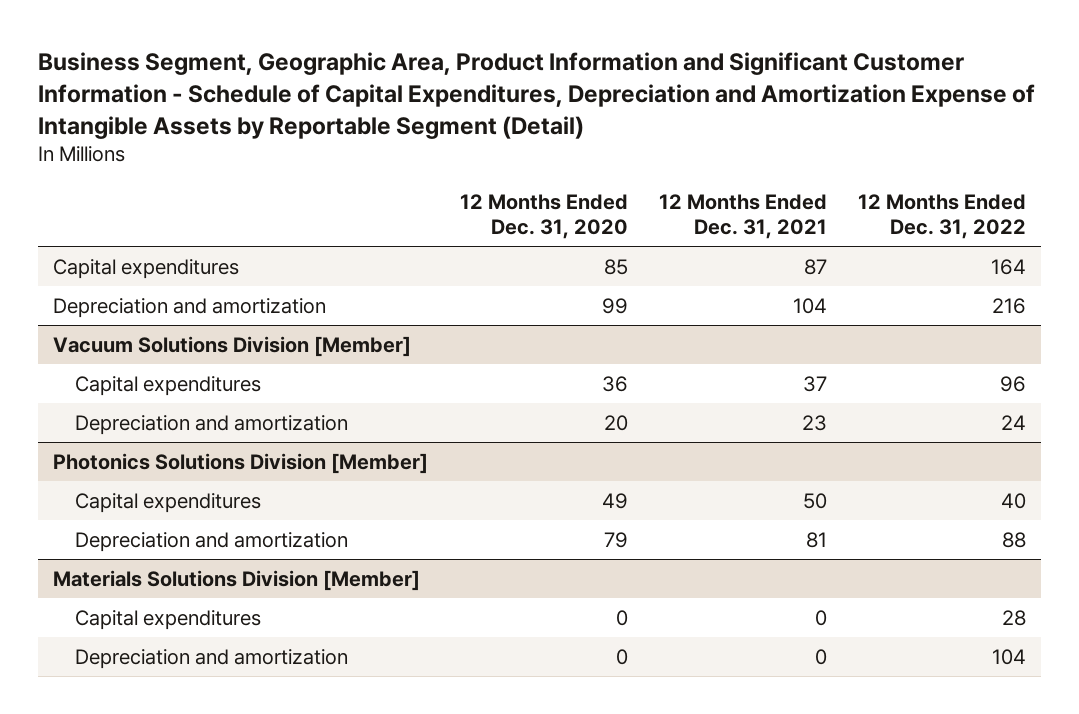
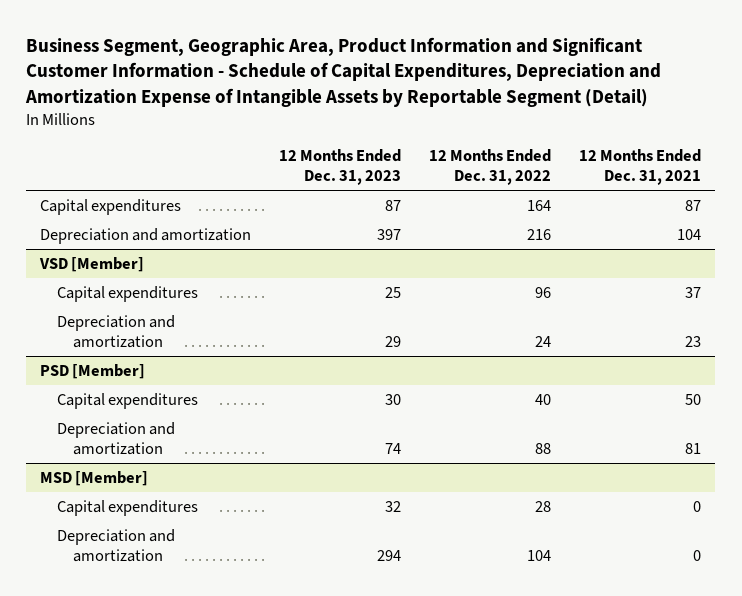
[459,193,628,239] 12 Months Ended Dec. 31, 2020 -> none
none -> [279,148,402,186] 12 Months Ended Dec. 31, 2023
[53,335,412,357] Vacuum Solutions Division [Member] -> [39,256,145,272] VSD [Member]
[53,452,429,474] Photonics Solutions Division [Member] -> [40,363,146,379] PSD [Member]
[53,569,421,591] Materials Solutions Division [Member] -> [40,470,149,486] MSD [Member]

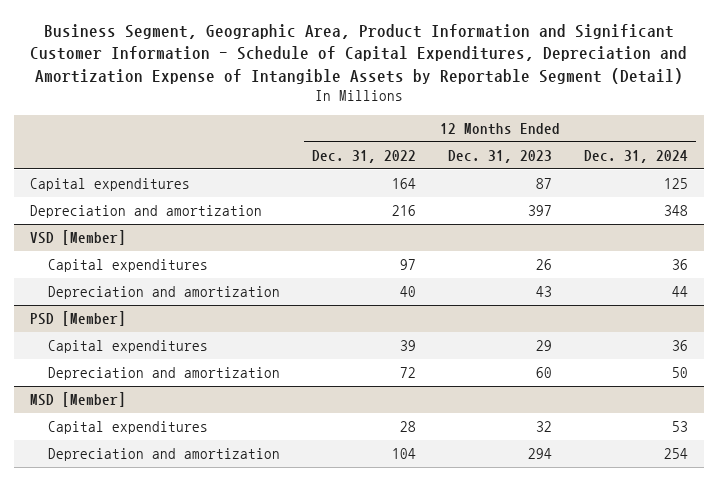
[579,148,702,186] 12 Months Ended Dec. 31, 2021 -> none
none -> [584,149,689,163] Dec. 31, 2024
[385,286,402,298] 25 -> [536,259,553,271] 26
[535,286,552,298] 96 -> [400,259,417,271] 97
[385,336,402,348] 29 -> [536,286,553,298] 43
[535,336,552,348] 24 -> [400,286,417,298] 40
[385,393,402,405] 30 -> [536,340,553,352] 29
[535,393,552,405] 40 -> [400,340,417,352] 39
[385,443,402,455] 74 -> [536,367,553,379] 60
[535,443,552,455] 88 -> [400,367,417,379] 72

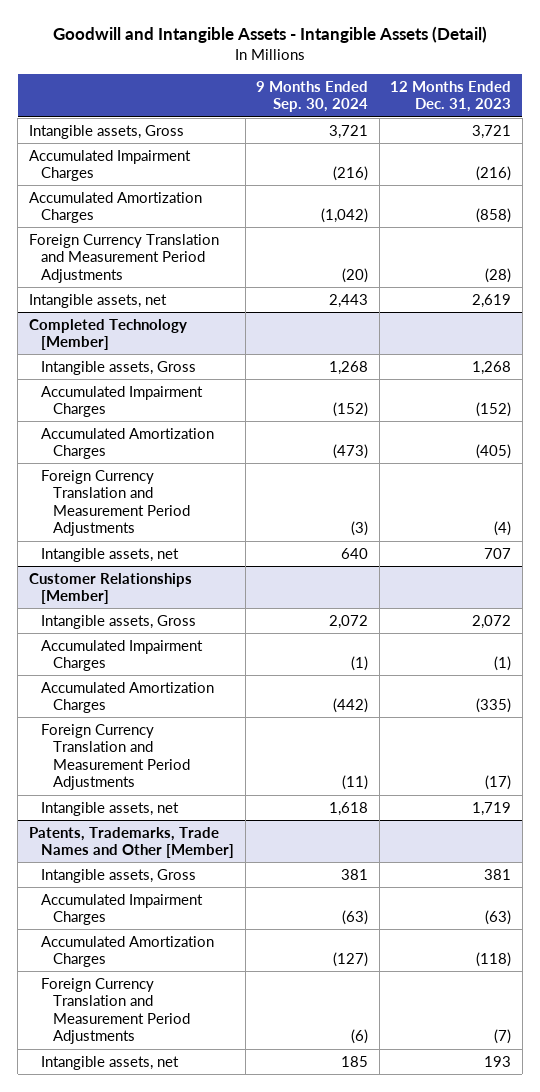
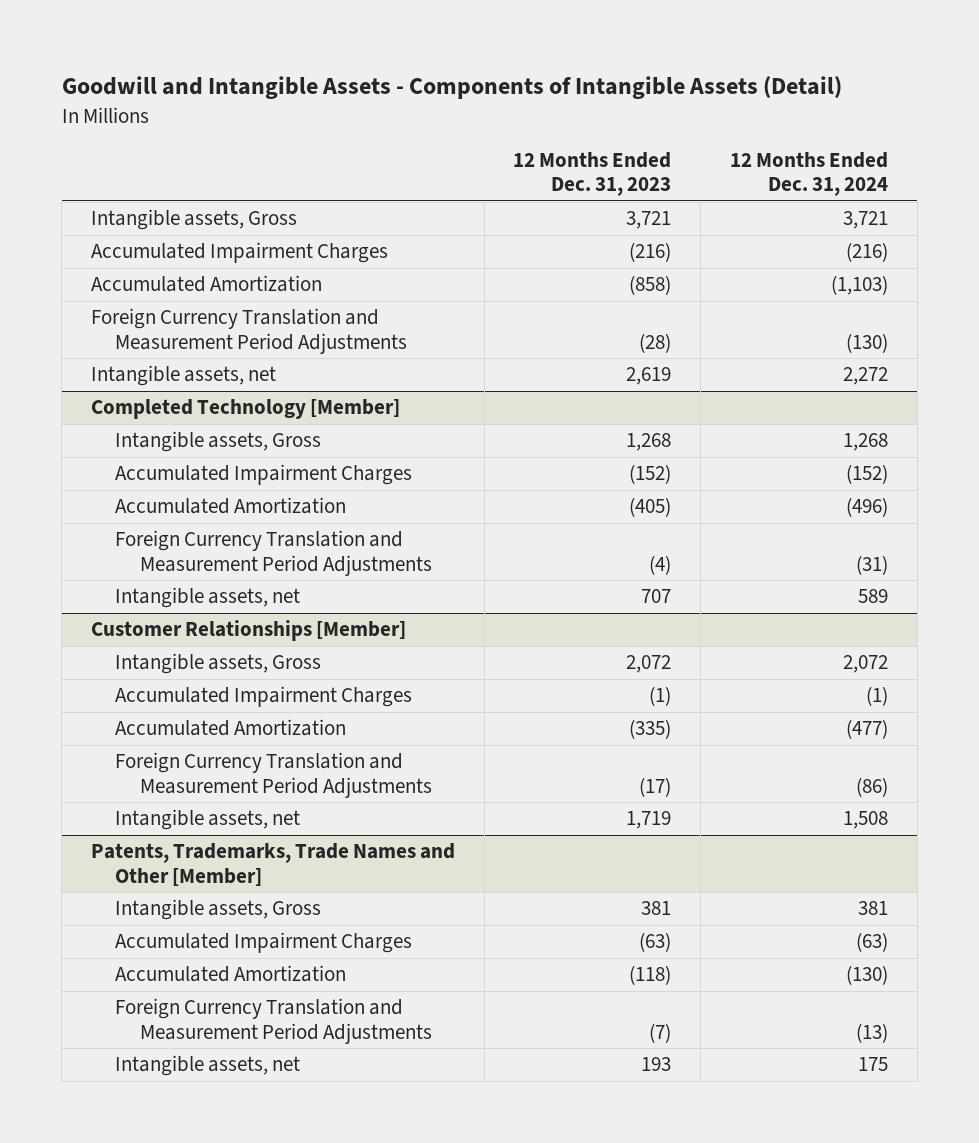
[52,26,487,44] Goodwill and Intangible Assets - Intangible Assets (Detail) -> [61,76,842,100] Goodwill and Intangible Assets - Components of Intangible Assets (Detail)
[256,80,369,113] 9 Months Ended Sep. 30, 2024 -> none
none -> [729,152,888,197] 12 Months Ended Dec. 31, 2024
[28,191,202,224] Accumulated Amortization Charges -> [91,275,323,293] Accumulated Amortization
[41,427,215,460] Accumulated Amortization Charges -> [115,497,347,515] Accumulated Amortization
[41,681,215,714] Accumulated Amortization Charges -> [115,719,347,737] Accumulated Amortization
[41,935,215,968] Accumulated Amortization Charges -> [115,965,347,983] Accumulated Amortization

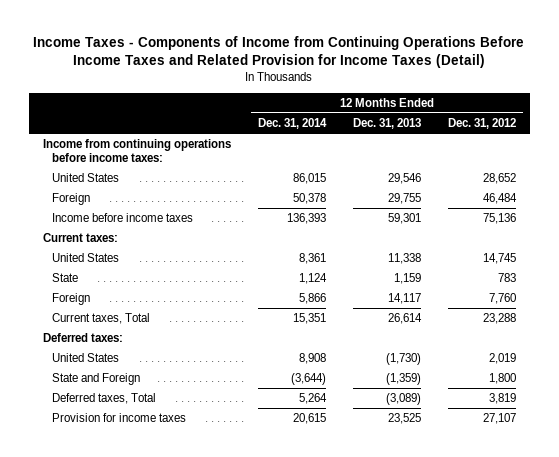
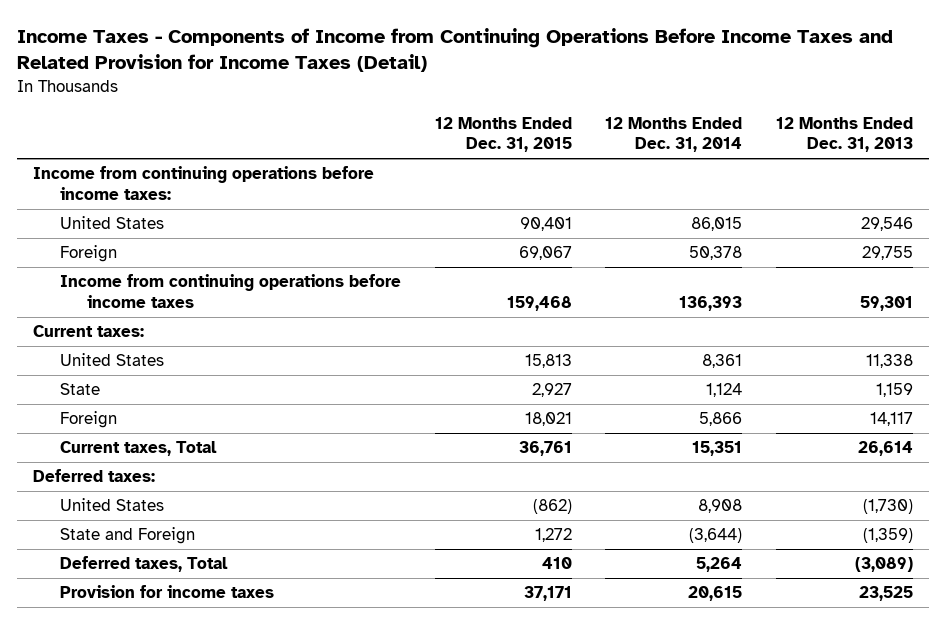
[448,118,517,130] Dec. 31, 2012 -> none
none -> [434,116,572,153] 12 Months Ended Dec. 31, 2015
[52,213,194,223] Income before income taxes -> [60,274,402,308] Income from continuing operations before income taxes

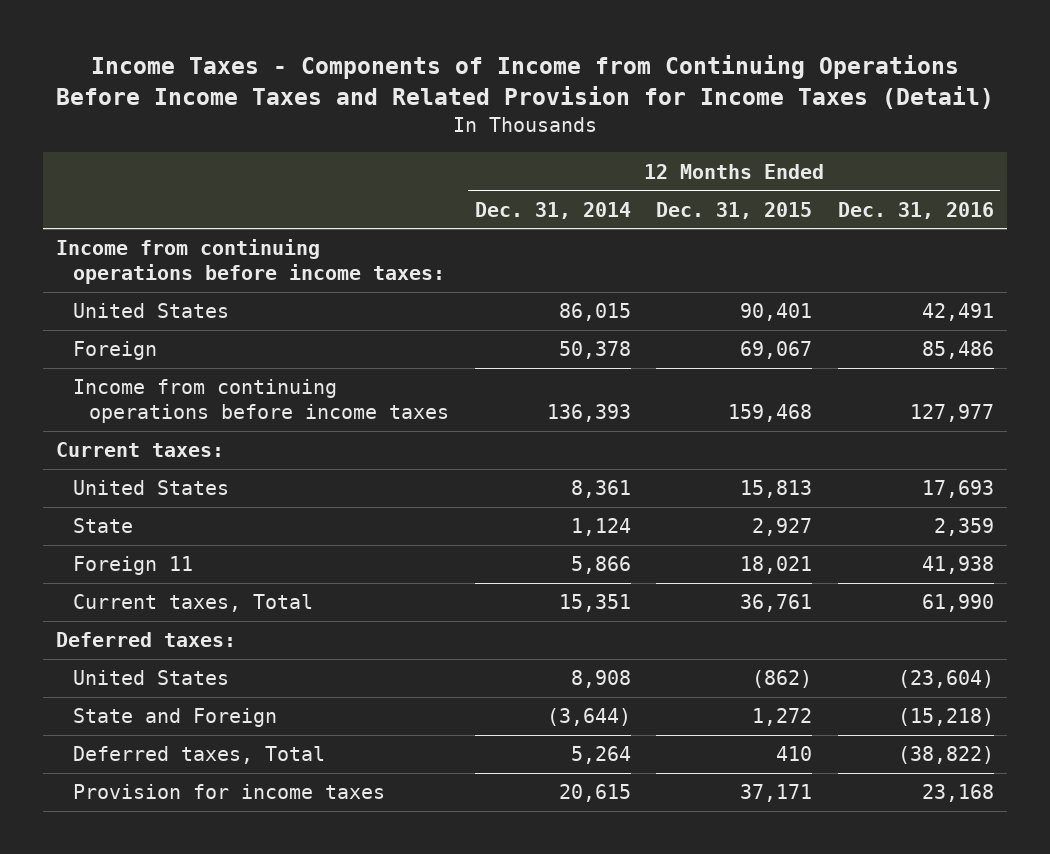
[775,116,913,153] 12 Months Ended Dec. 31, 2013 -> none
none -> [837,201,994,219] Dec. 31, 2016
[60,411,118,429] Foreign -> [72,556,193,576] Foreign 11

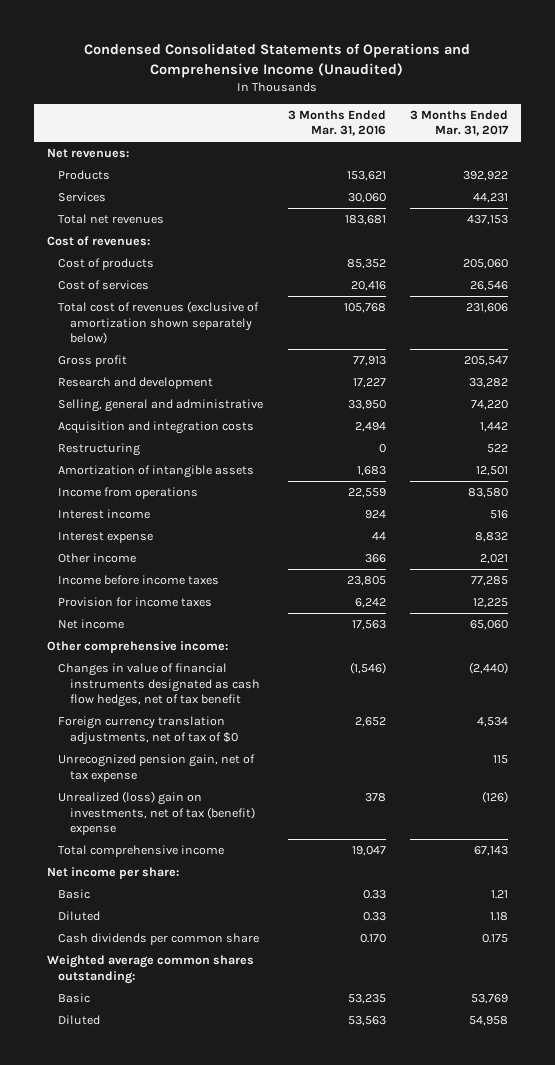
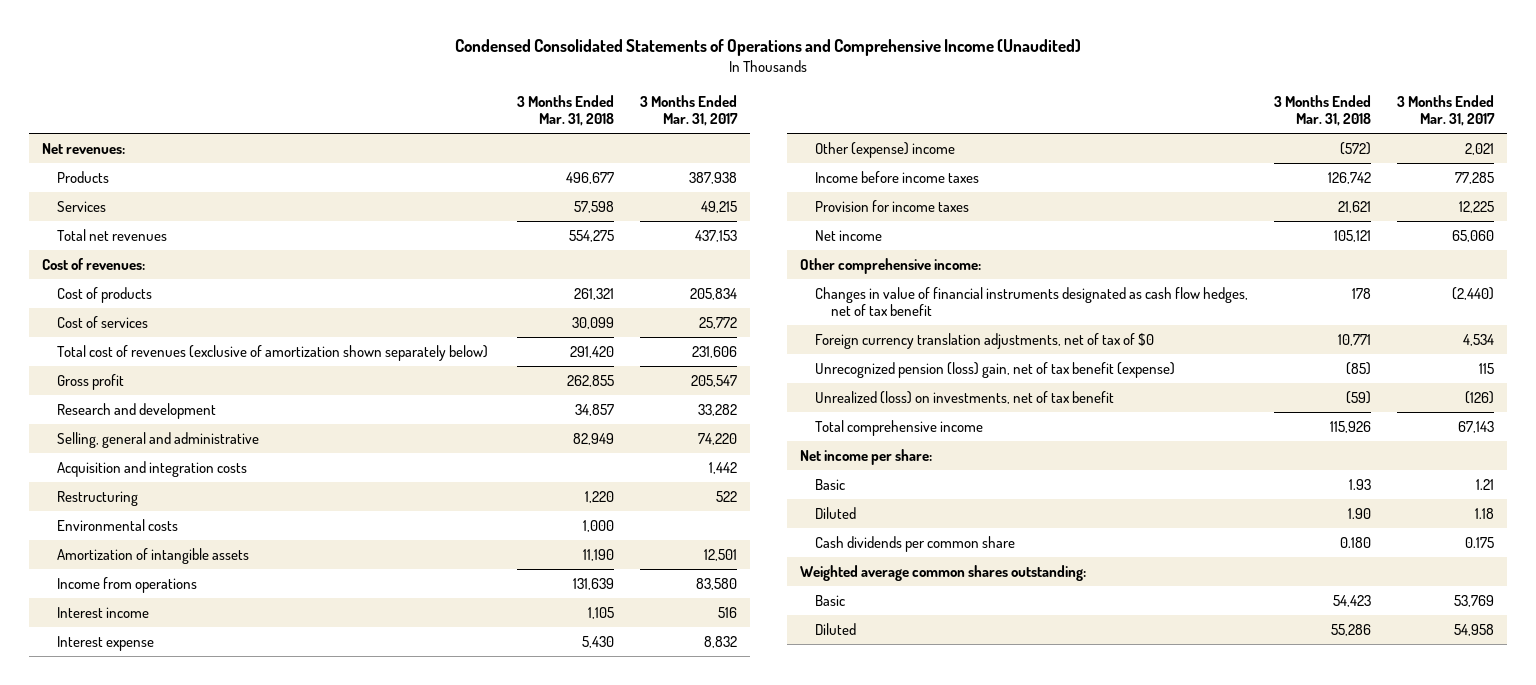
[287,109,386,137] 3 Months Ended Mar. 31, 2016 -> none
none -> [516,94,614,127] 3 Months Ended Mar. 31, 2018
[463,171,509,182] 392,922 -> [688,171,737,184] 387,938
[473,193,509,204] 44,231 -> [700,200,737,213] 49,215
[463,259,509,270] 205,060 -> [689,287,737,300] 205,834
[470,281,509,292] 26,546 -> [698,316,737,329] 25,772
none -> [57,518,179,531] Environmental costs
[58,553,137,564] Other income -> [815,141,956,158] Other (expense) income
[58,754,256,782] Unrecognized pension gain, net of tax expense -> [815,361,1176,378] Unrecognized pension (loss) gain, net of tax benefit (expense)
[58,791,255,835] Unrealized (loss) gain on investments, net of tax (benefit) expense -> [815,390,1115,404] Unrealized (loss) on investments, net of tax benefit

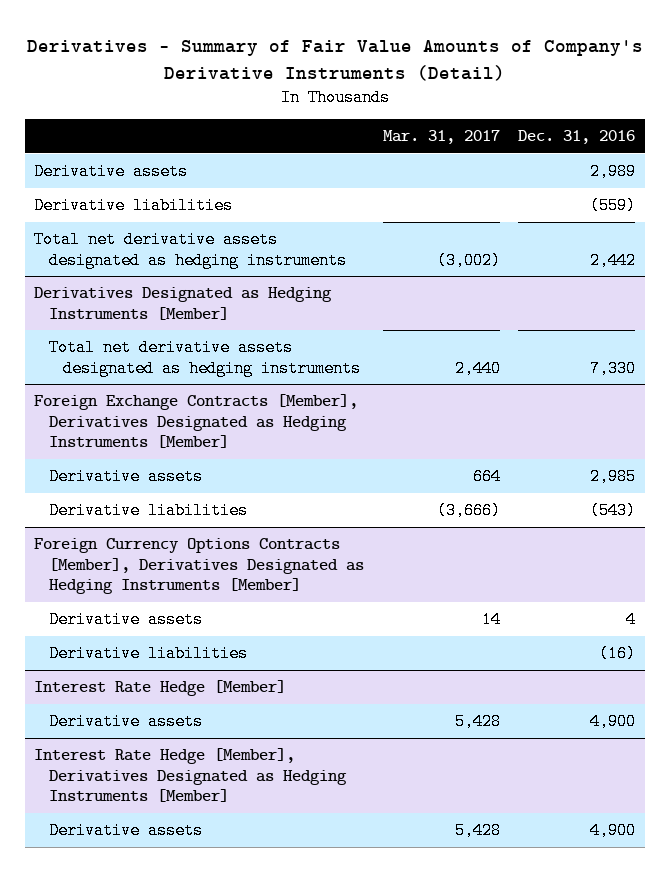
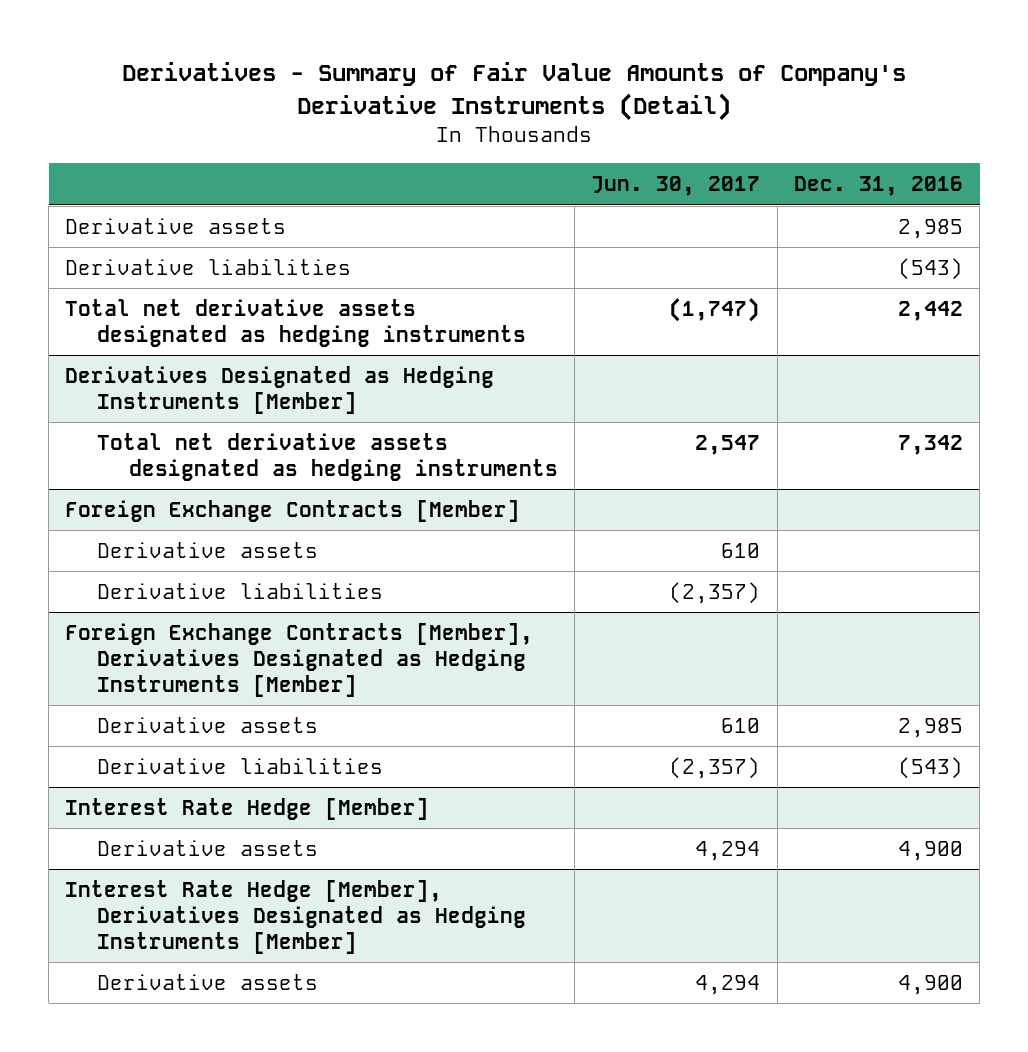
[382,130,500,145] Mar. 31, 2017 -> none
none -> [591,176,761,197] Jun. 30, 2017
[590,163,637,181] 2,989 -> [897,218,963,239] 2,985
[590,197,637,215] (559) -> [897,257,963,280] (543)
[590,359,637,377] 7,330 -> [897,434,963,455] 7,342
none -> [65,499,521,522] Foreign Exchange Contracts [Member]
none -> [97,541,319,558] Derivative assets
none -> [97,582,384,599] Derivative liabilities
[34,538,364,595] Foreign Currency Options Contracts [Member], Derivatives Designated as Hedging Instruments [Member] -> none
[48,611,203,629] Derivative assets -> none
[48,645,248,663] Derivative liabilities -> none

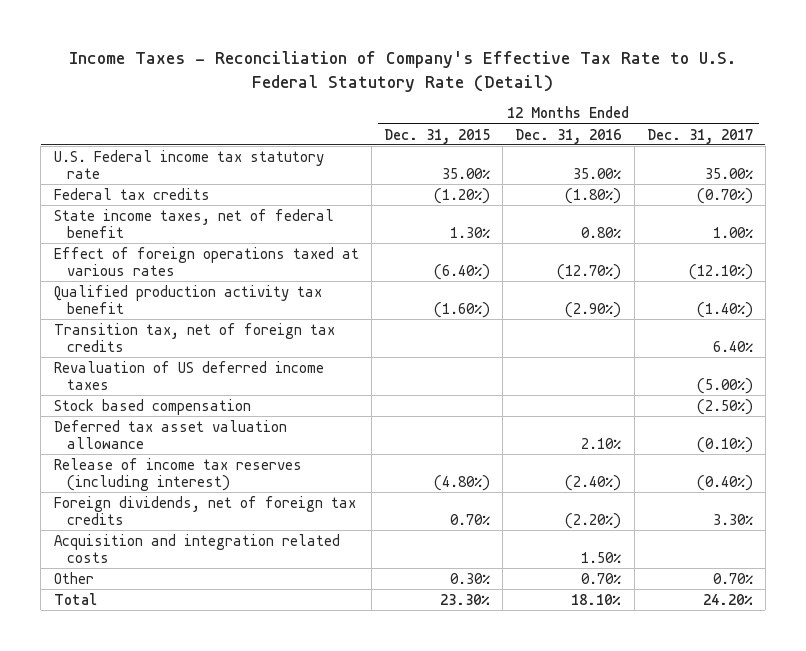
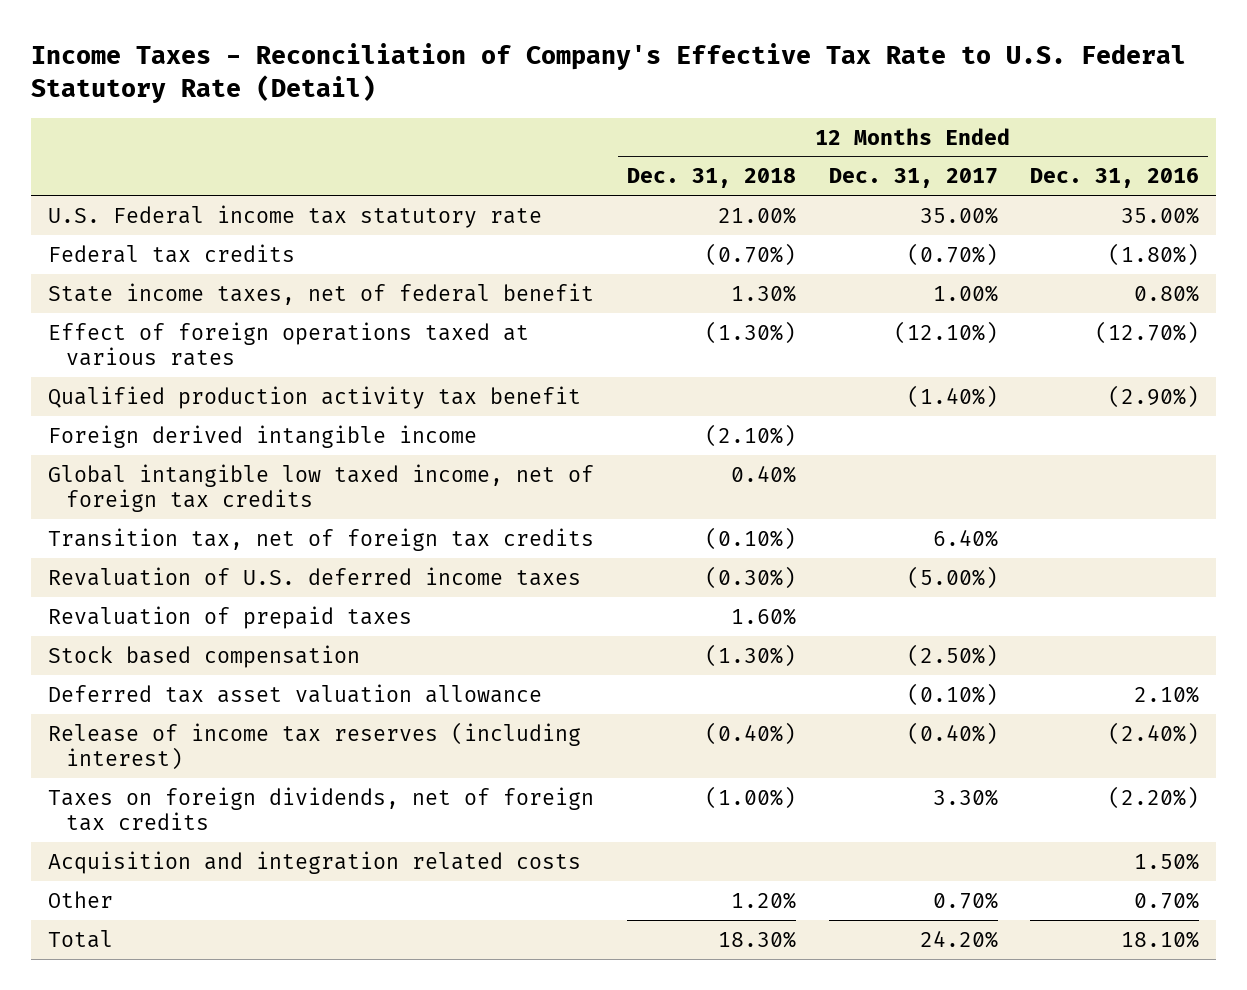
[384,128,491,144] Dec. 31, 2015 -> none
none -> [626,168,796,189] Dec. 31, 2018
none -> [47,424,477,448] Foreign derived intangible income
none -> [47,463,594,512] Global intangible low taxed income, net of foreign tax credits
[53,360,324,391] Revaluation of US deferred income taxes -> [47,566,581,586] Revaluation of U.S. deferred income taxes
none -> [47,605,412,629] Revaluation of prepaid taxes
[53,495,356,526] Foreign dividends, net of foreign tax credits -> [47,786,594,831] Taxes on foreign dividends, net of foreign tax credits

